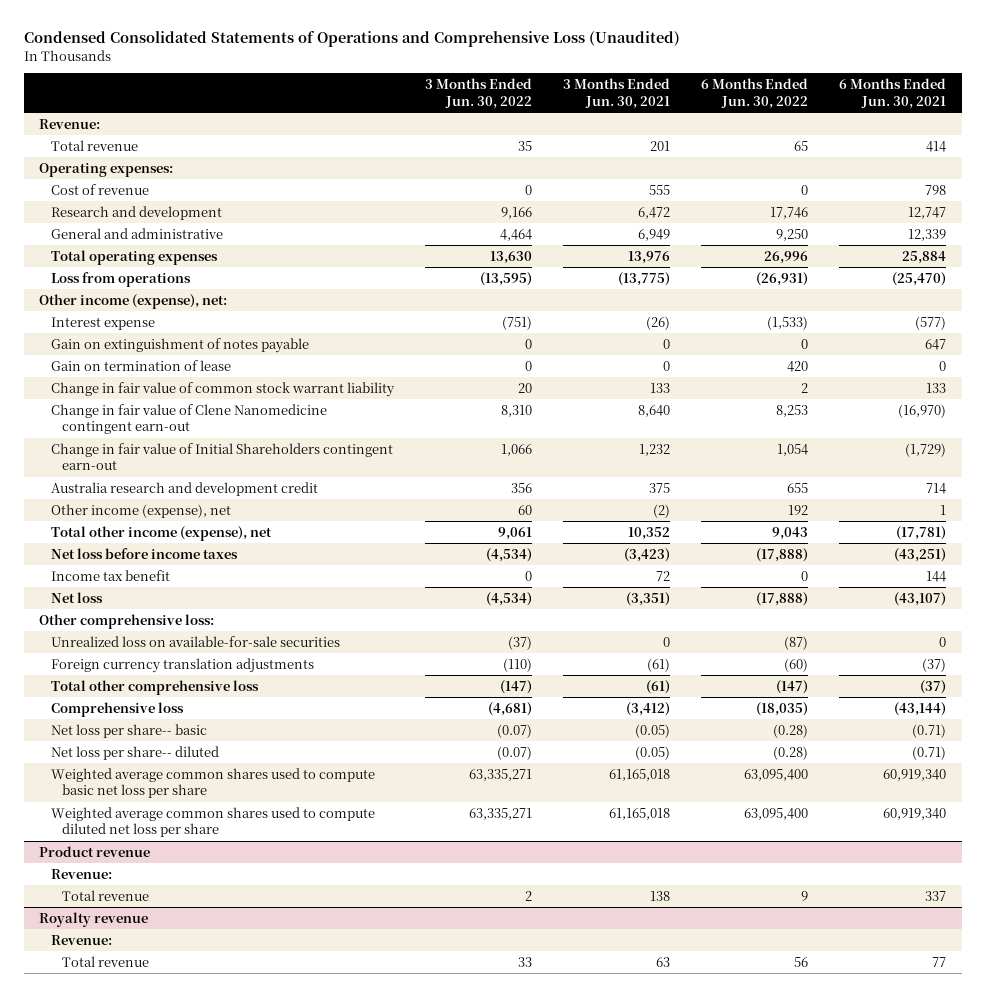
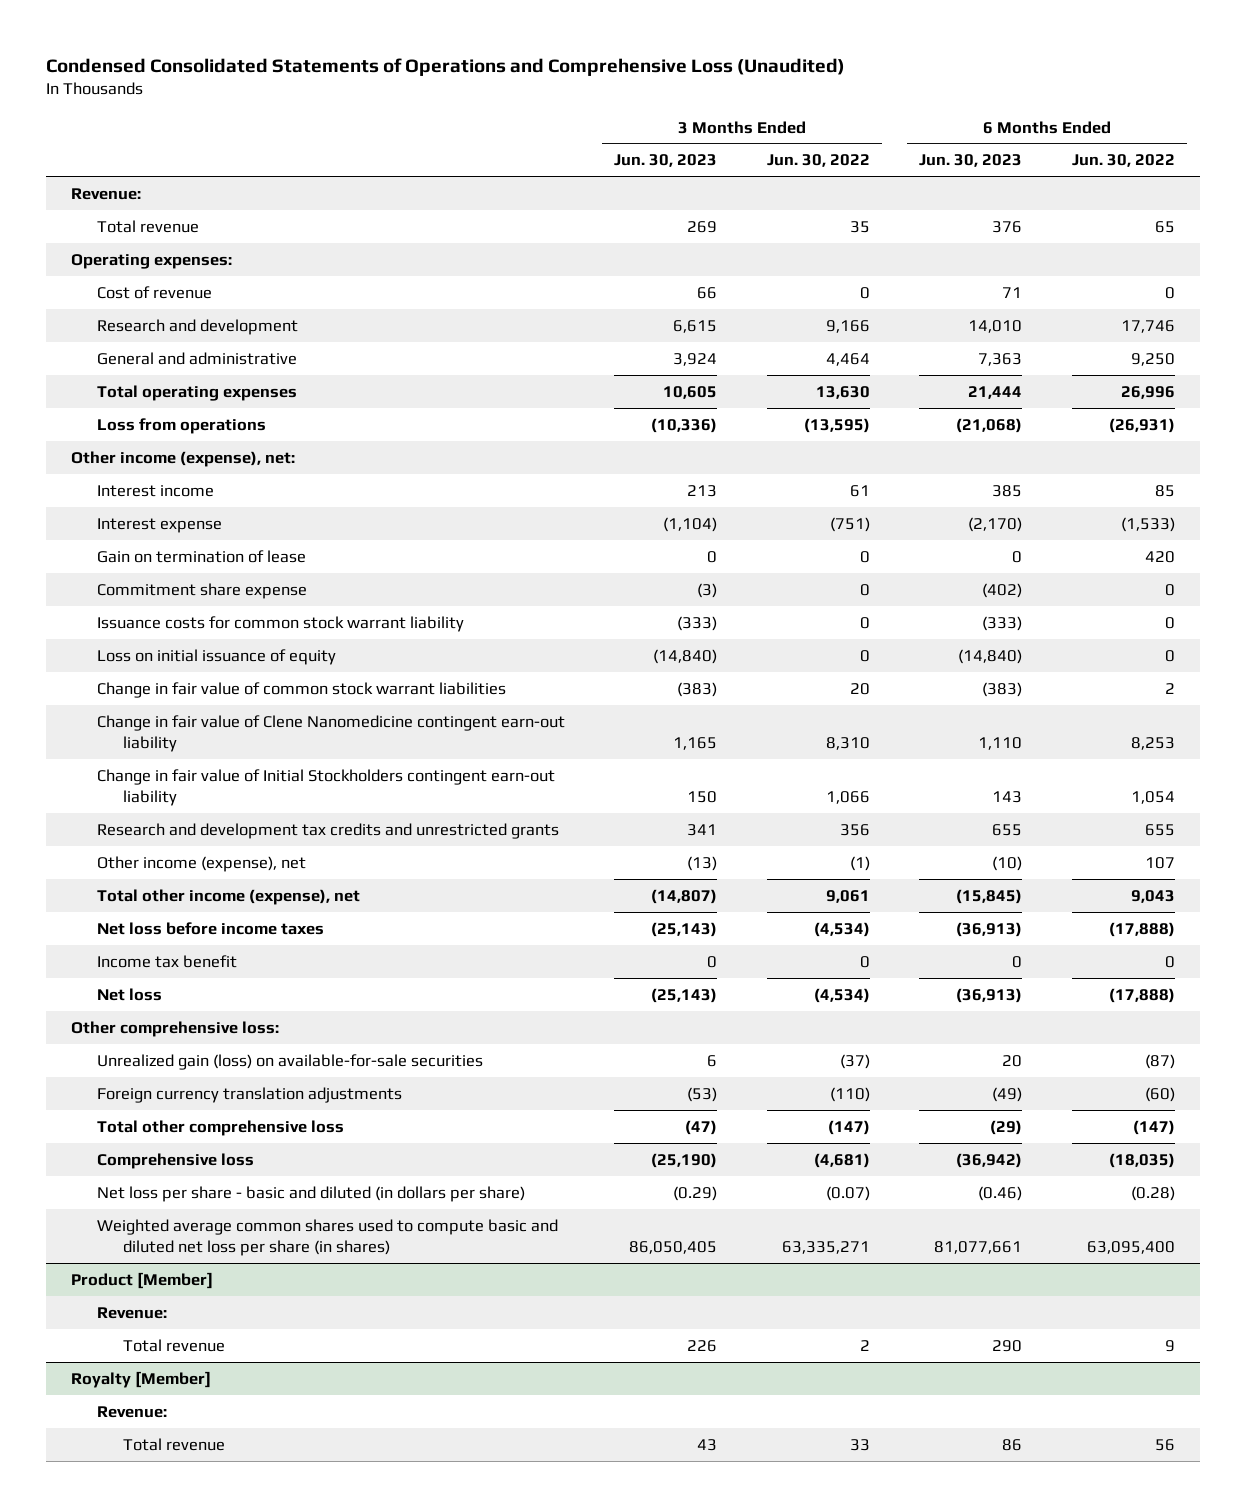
[563,78,671,109] 3 Months Ended Jun. 30, 2021 -> none
[839,78,947,109] 6 Months Ended Jun. 30, 2021 -> none
none -> [614,154,718,168] Jun. 30, 2023
none -> [919,154,1023,168] Jun. 30, 2023
none -> [96,484,214,497] Interest income
[50,337,309,353] Gain on extinguishment of notes payable -> none
none -> [96,582,307,599] Commitment share expense
none -> [96,615,464,632] Issuance costs for common stock warrant liability
none -> [96,648,336,665] Loss on initial issuance of equity
[50,381,395,397] Change in fair value of common stock warrant liability -> [96,681,506,698] Change in fair value of common stock warrant liabilities
[50,403,327,435] Change in fair value of Clene Nanomedicine contingent earn-out -> [96,714,565,752] Change in fair value of Clene Nanomedicine contingent earn-out liability
[50,442,393,471] Change in fair value of Initial Shareholders contingent earn-out -> [96,768,555,806] Change in fair value of Initial Stockholders contingent earn-out liability
[50,481,318,496] Australia research and development credit -> [96,822,559,839] Research and development tax credits and unrestricted grants
[517,504,532,515] 60 -> [849,855,870,871] (1)
[788,504,809,515] 192 -> [1145,856,1176,869] 107
[50,635,340,647] Unrealized loss on available-for-sale securities -> [96,1053,483,1070] Unrealized gain (loss) on available-for-sale securities
[50,745,219,760] Net loss per share-- diluted -> none
[50,806,375,838] Weighted average common shares used to compute diluted net loss per share -> none
[50,723,207,738] Net loss per share-- basic -> [96,1185,525,1202] Net loss per share - basic and diluted (in dollars per share)
[50,767,375,799] Weighted average common shares used to compute basic net loss per share -> [96,1218,558,1256] Weighted average common shares used to compute basic and diluted net loss per share (in shares)
[39,845,151,857] Product revenue -> [70,1271,213,1289] Product [Member]
[39,911,149,927] Royalty revenue -> [70,1370,211,1388] Royalty [Member]

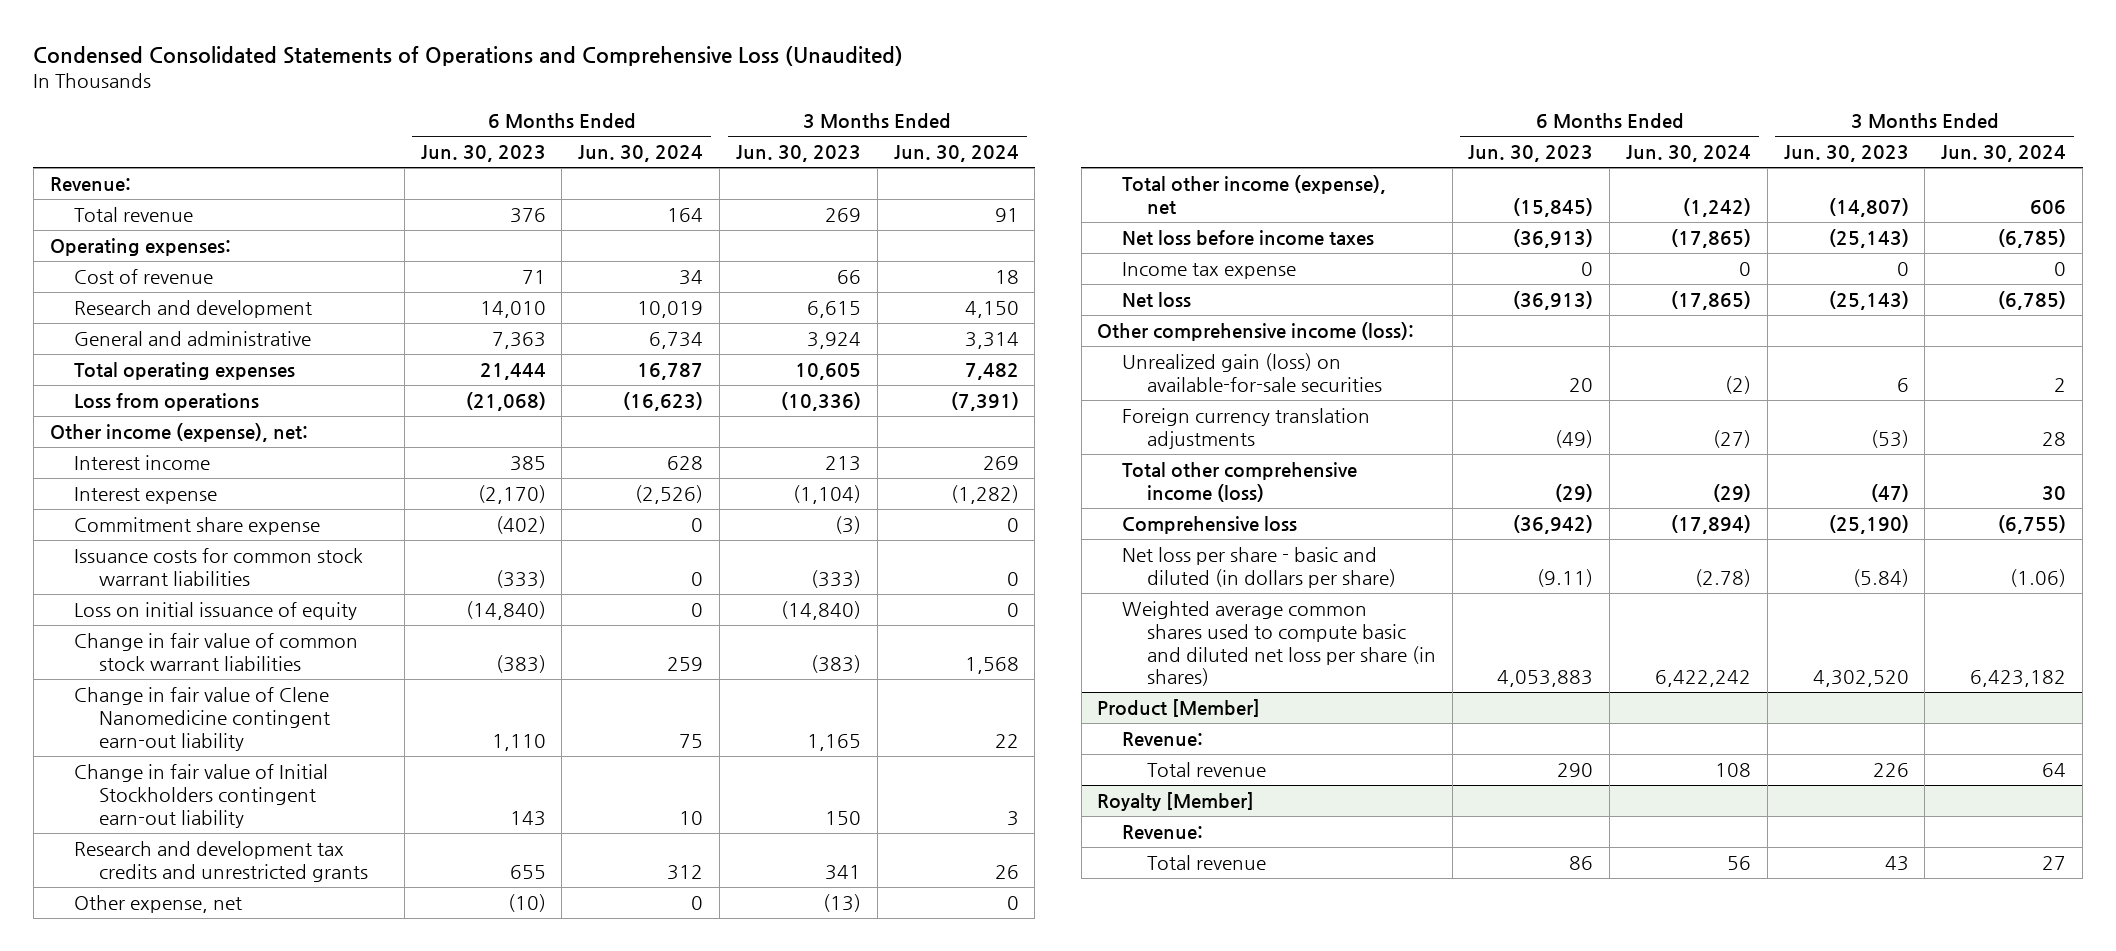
[766,154,870,168] Jun. 30, 2022 -> none
[1072,154,1176,168] Jun. 30, 2022 -> none
none -> [578,145,704,163] Jun. 30, 2024
none -> [893,145,1019,163] Jun. 30, 2024
[96,549,306,563] Gain on termination of lease -> none
[96,615,464,632] Issuance costs for common stock warrant liability -> [74,547,364,586] Issuance costs for common stock warrant liabilities
[96,855,306,872] Other income (expense), net -> [74,894,243,913] Other expense, net
[96,954,237,968] Income tax benefit -> [1122,261,1297,279] Income tax expense
[70,1020,279,1037] Other comprehensive loss: -> [1097,321,1415,341] Other comprehensive income (loss):
[96,1119,344,1136] Total other comprehensive loss -> [1122,461,1358,502] Total other comprehensive income (loss)
[673,1185,718,1201] (0.29) -> [1852,568,1909,587] (5.84)
[978,1185,1023,1201] (0.46) -> [1537,568,1594,587] (9.11)
[629,1240,718,1254] 86,050,405 -> [1812,670,1909,688] 4,302,520
[934,1240,1023,1254] 81,077,661 -> [1497,670,1594,688] 4,053,883

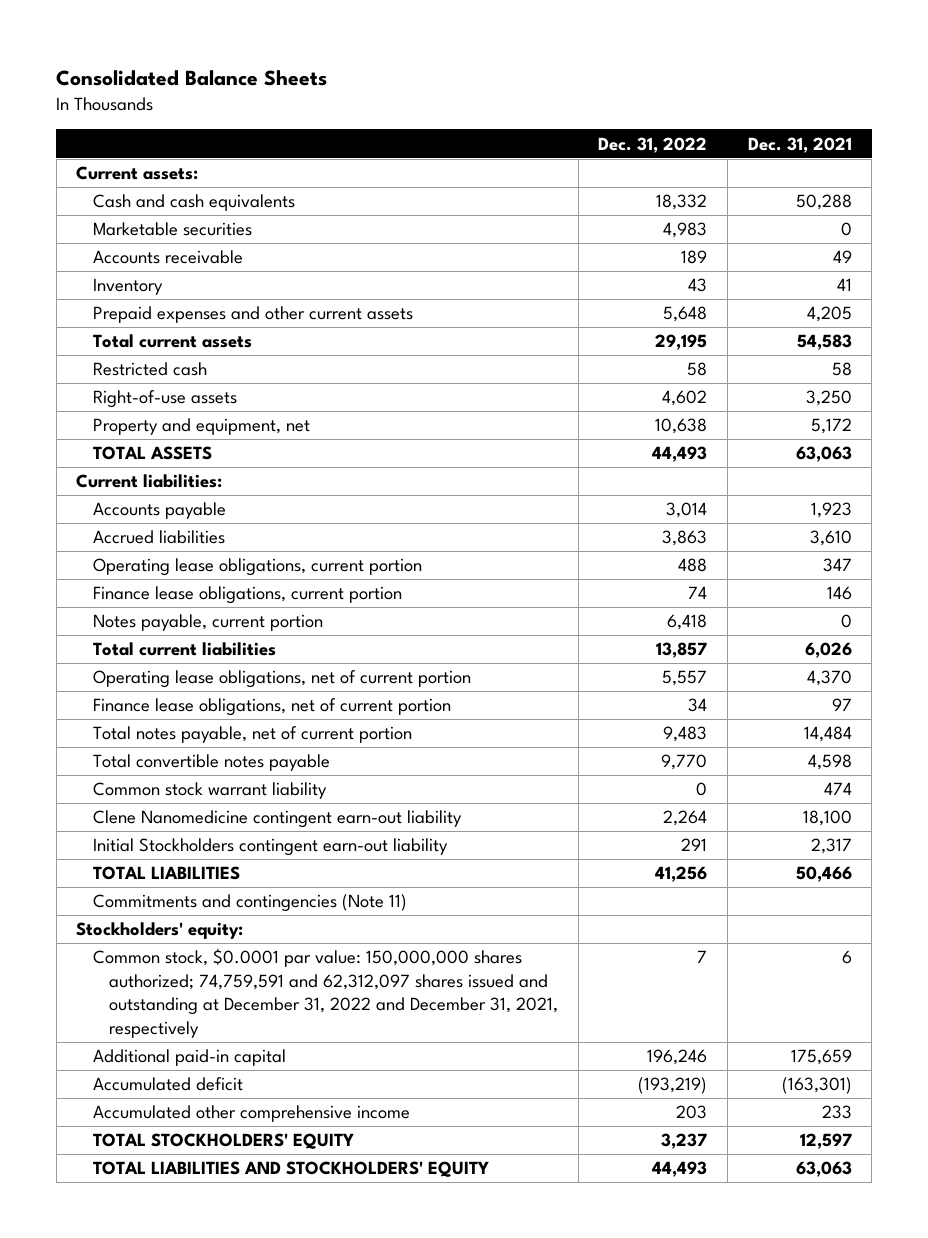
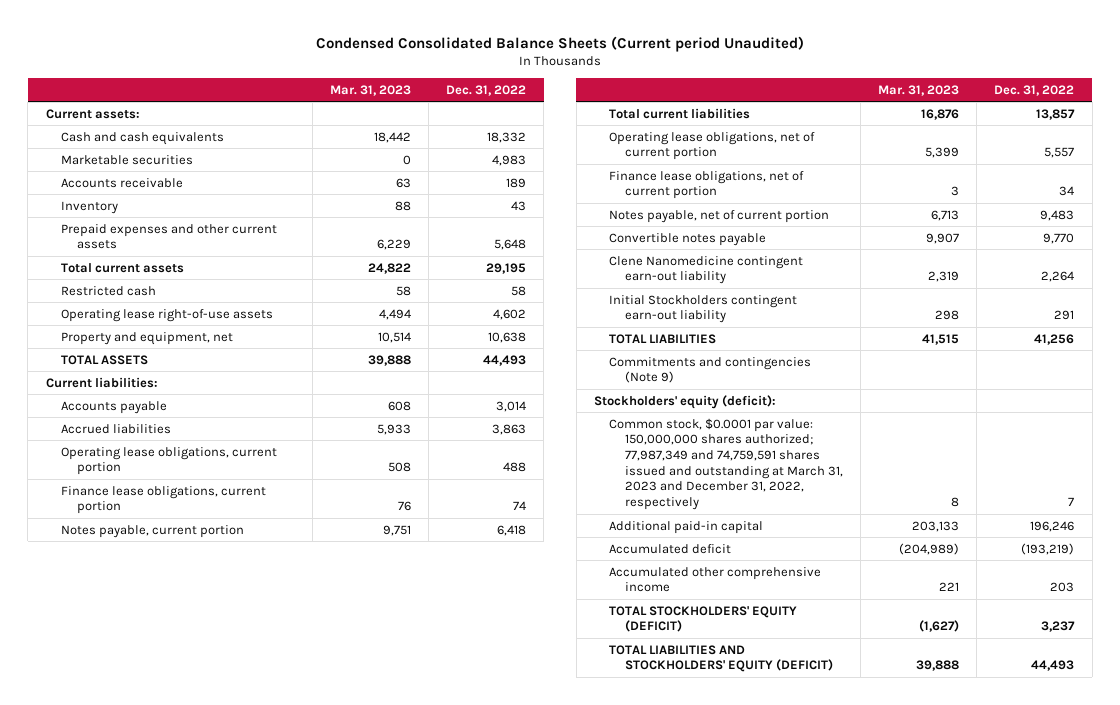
[56,70,328,87] Consolidated Balance Sheets -> [315,35,804,52] Condensed Consolidated Balance Sheets (Current period Unaudited)
[747,136,852,153] Dec. 31, 2021 -> none
none -> [329,84,411,96] Mar. 31, 2023
[92,390,237,409] Right-of-use assets -> [61,308,274,322] Operating lease right-of-use assets
[92,782,327,800] Common stock warrant liability -> none
[92,726,412,744] Total notes payable, net of current portion -> [609,209,830,223] Notes payable, net of current portion
[92,754,330,772] Total convertible notes payable -> [609,232,767,246] Convertible notes payable
[92,894,407,913] Commitments and contingencies (Note 11) -> [609,356,812,384] Commitments and contingencies (Note 9)
[76,922,244,940] Stockholders' equity: -> [593,394,776,409] Stockholders' equity (deficit):
[92,948,559,1038] Common stock, $0.0001 par value: 150,000,000 shares authorized; 74,759,591 and 62,312,097 shares issued and outstanding at December 31, 2022 and December 31, 2021, respectively -> [609,417,843,511] Common stock, $0.0001 par value: 150,000,000 shares authorized; 77,987,349 and 74,759,591 shares issued and outstanding at March 31, 2023 and December 31, 2022, respectively
[92,1133,354,1150] TOTAL STOCKHOLDERS' EQUITY -> [609,605,798,633] TOTAL STOCKHOLDERS' EQUITY (DEFICIT)
[92,1161,489,1178] TOTAL LIABILITIES AND STOCKHOLDERS' EQUITY -> [609,644,833,673] TOTAL LIABILITIES AND STOCKHOLDERS' EQUITY (DEFICIT)

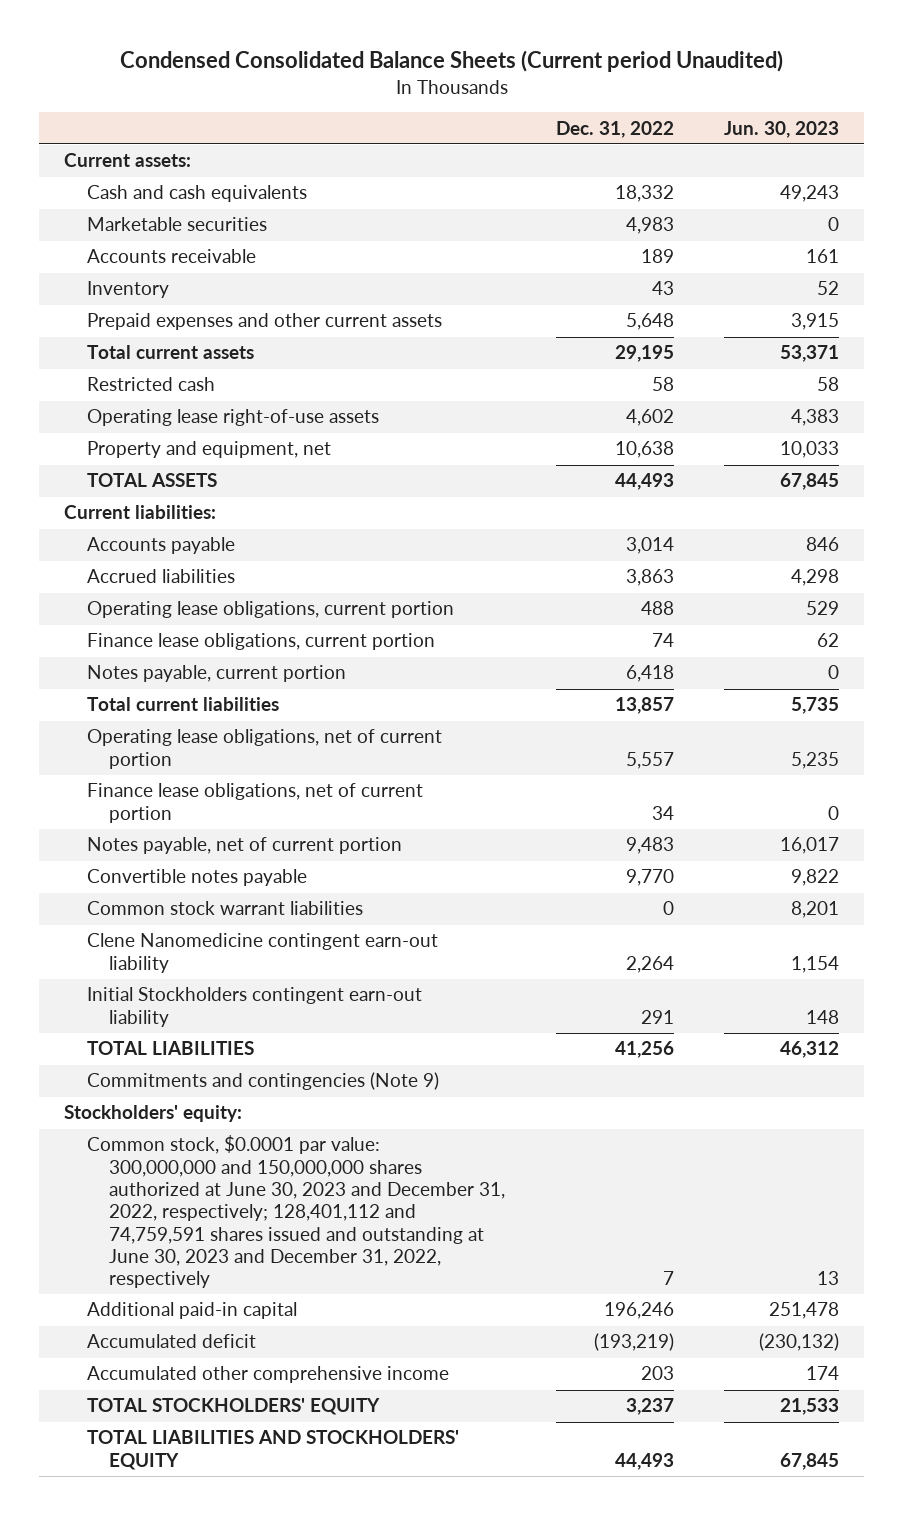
[329,84,411,96] Mar. 31, 2023 -> none
none -> [723,120,839,138] Jun. 30, 2023
none -> [86,901,363,916] Common stock warrant liabilities
[593,394,776,409] Stockholders' equity (deficit): -> [64,1105,243,1123] Stockholders' equity:
[609,417,843,511] Common stock, $0.0001 par value: 150,000,000 shares authorized; 77,987,349 and 74,759,591 shares issued and outstanding at March 31, 2023 and December 31, 2022, respectively -> [86,1135,506,1289] Common stock, $0.0001 par value: 300,000,000 and 150,000,000 shares authorized at June 30, 2023 and December 31, 2022, respectively; 128,401,112 and 74,759,591 shares issued and outstanding at June 30, 2023 and December 31, 2022, respectively
[609,605,798,633] TOTAL STOCKHOLDERS' EQUITY (DEFICIT) -> [86,1398,380,1416] TOTAL STOCKHOLDERS' EQUITY
[609,644,833,673] TOTAL LIABILITIES AND STOCKHOLDERS' EQUITY (DEFICIT) -> [86,1430,459,1470] TOTAL LIABILITIES AND STOCKHOLDERS' EQUITY

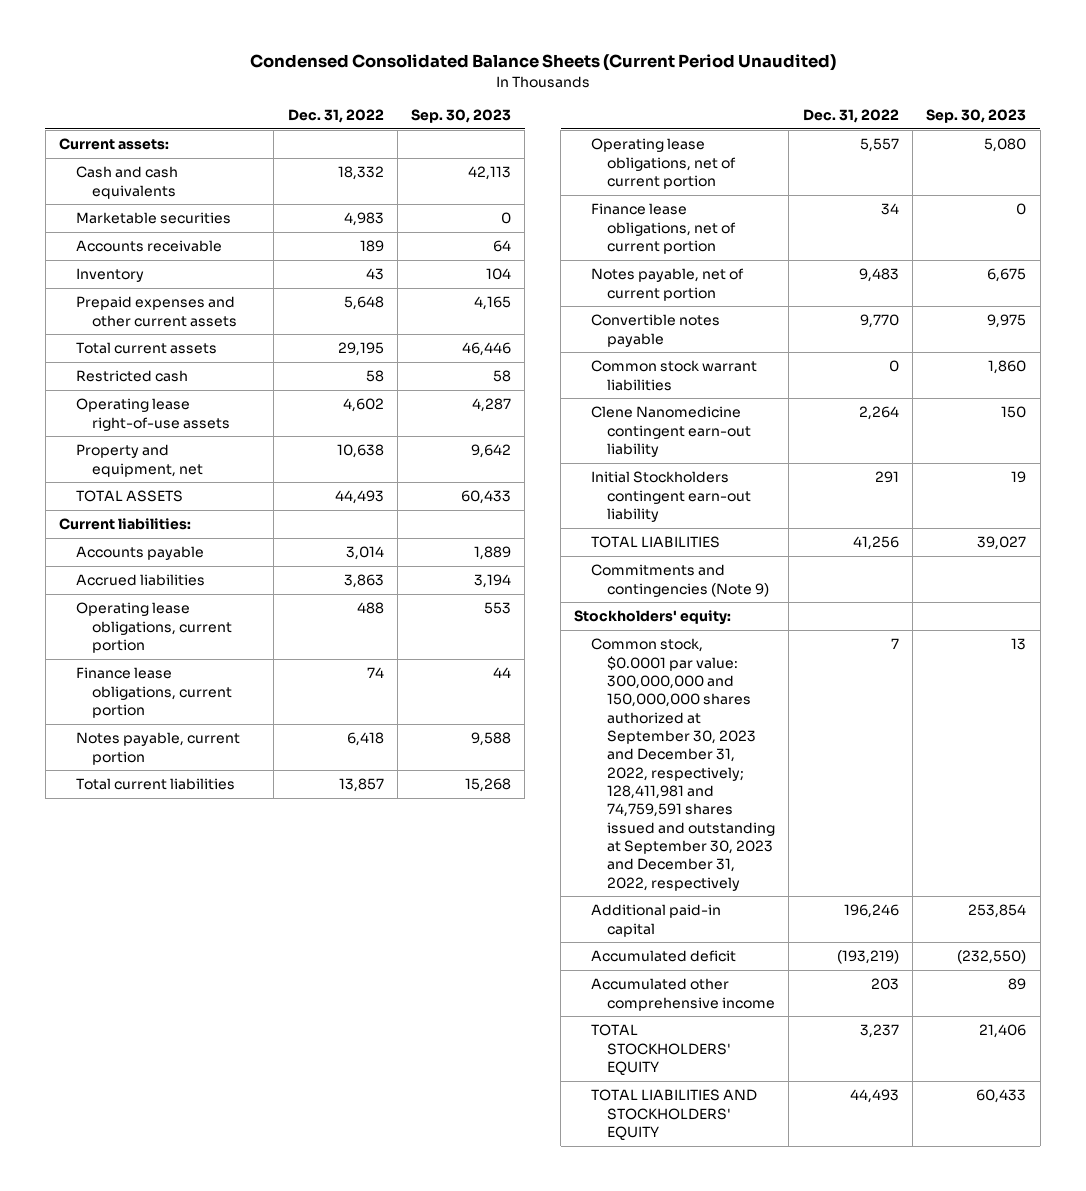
[119,50,783,73] Condensed Consolidated Balance Sheets (Current period Unaudited) -> [249,54,836,72] Condensed Consolidated Balance Sheets (Current Period Unaudited)
[723,120,839,138] Jun. 30, 2023 -> none
none -> [411,109,512,124] Sep. 30, 2023
[86,1135,506,1289] Common stock, $0.0001 par value: 300,000,000 and 150,000,000 shares authorized at June 30, 2023 and December 31, 2022, respectively; 128,401,112 and 74,759,591 shares issued and outstanding at June 30, 2023 and December 31, 2022, respectively -> [590,638,776,891] Common stock, $0.0001 par value: 300,000,000 and 150,000,000 shares authorized at September 30, 2023 and December 31, 2022, respectively; 128,411,981 and 74,759,591 shares issued and outstanding at September 30, 2023 and December 31, 2022, respectively

